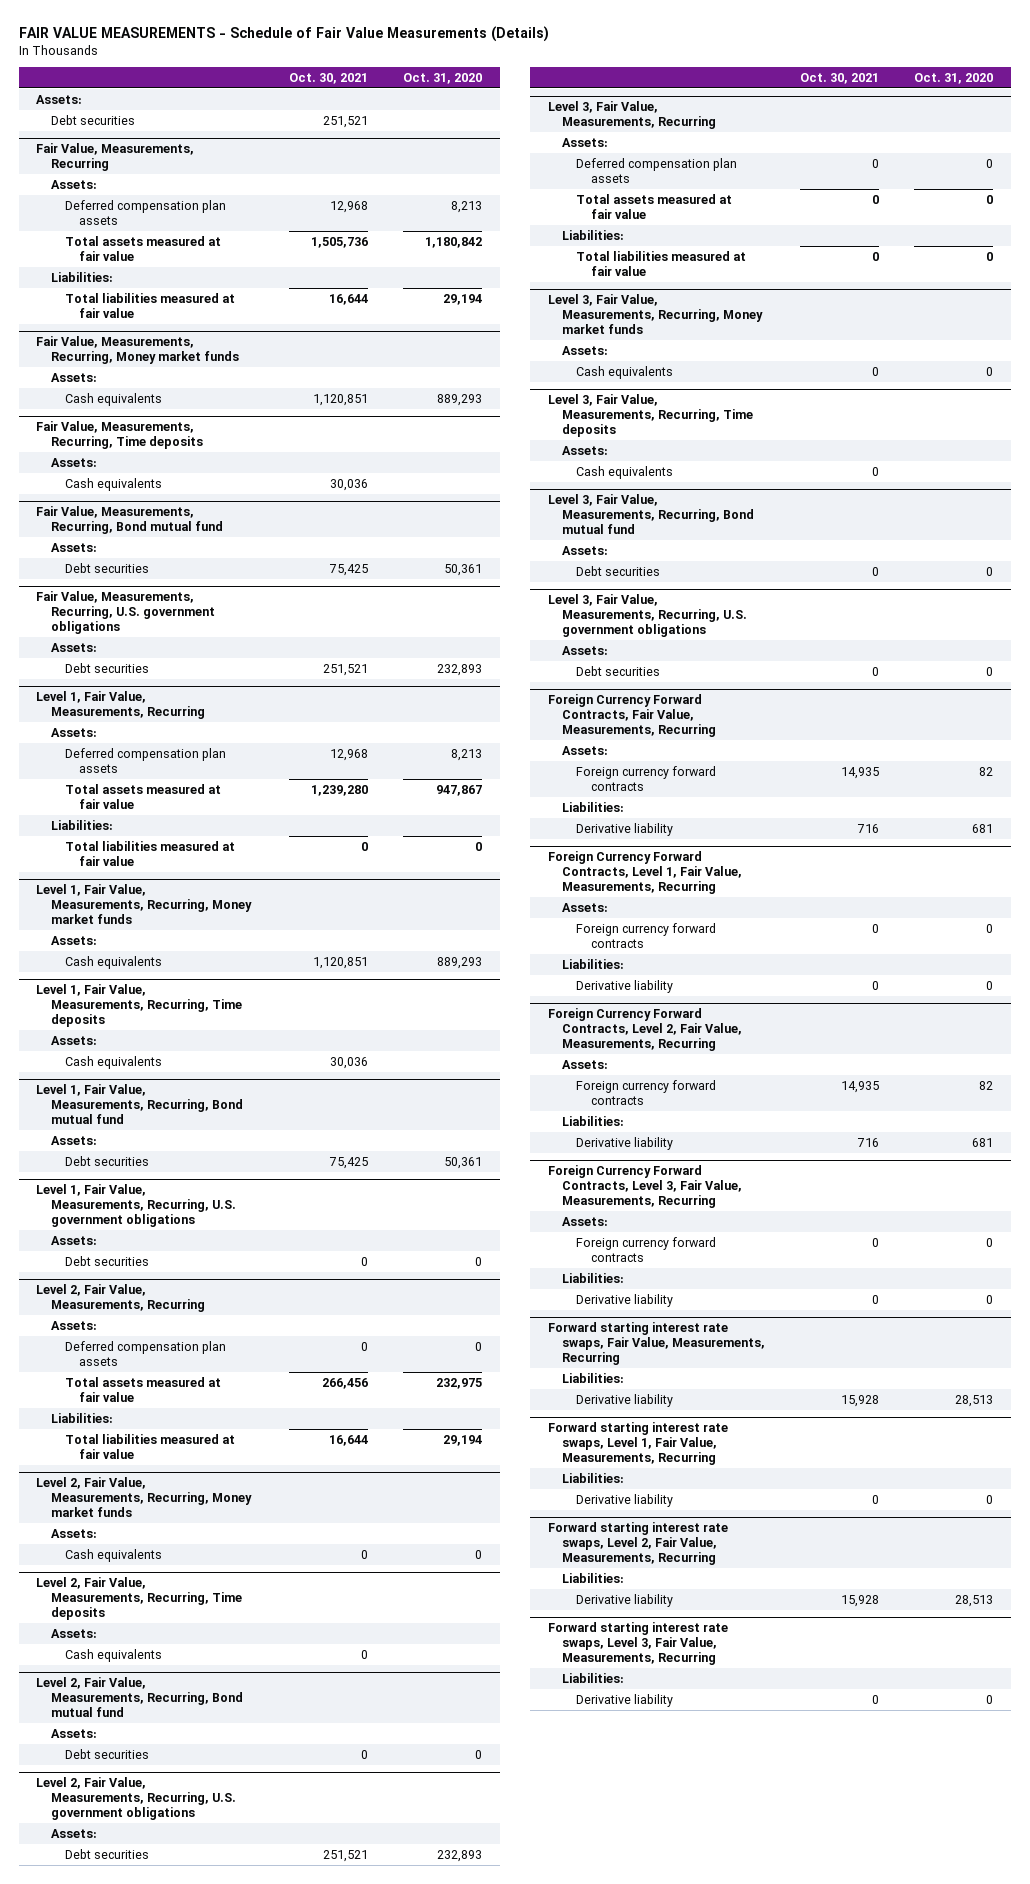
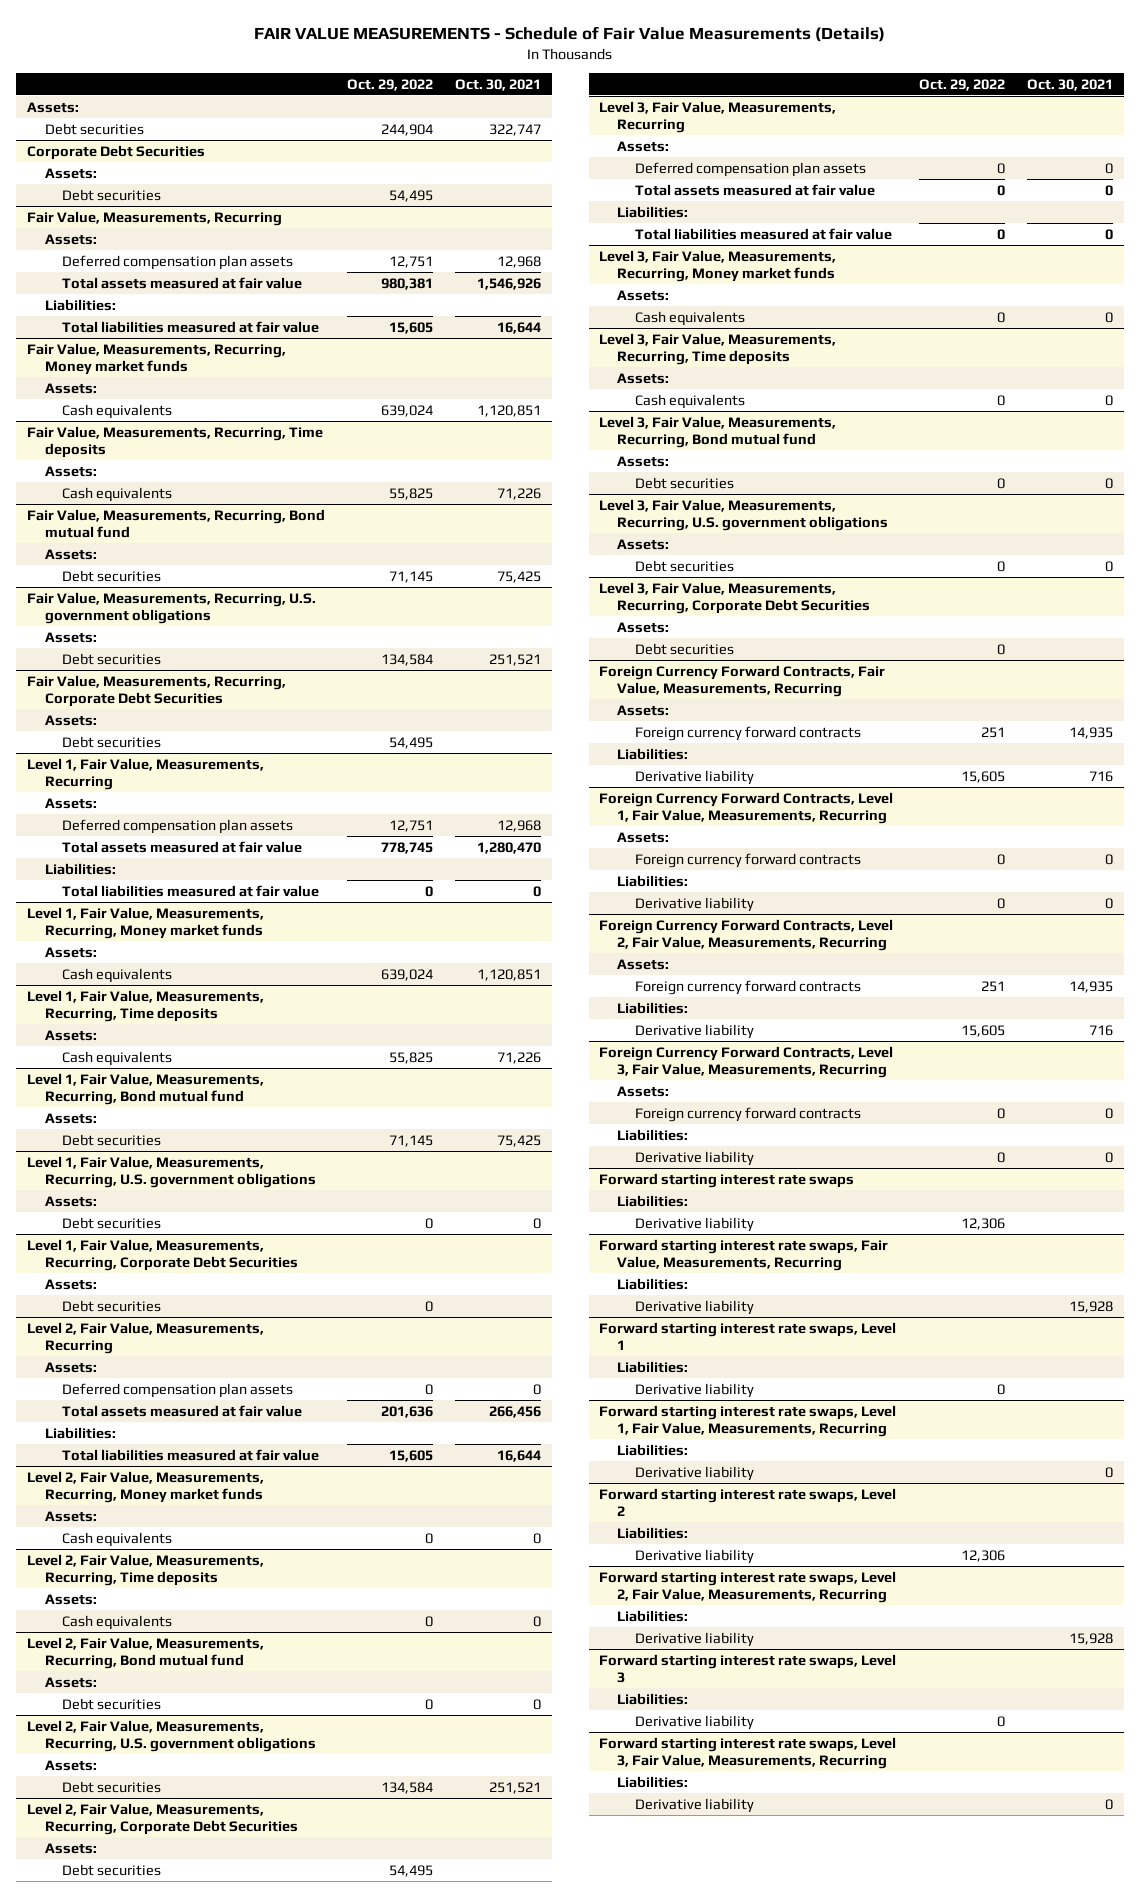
[403,72,483,84] Oct. 31, 2020 -> none
none -> [346,78,433,91] Oct. 29, 2022
[322,115,368,128] 251,521 -> [488,123,541,136] 322,747
none -> [26,144,205,160] Corporate Debt Securities
none -> [44,167,97,179] Assets:
none -> [62,188,162,201] Debt securities
[310,236,368,248] 1,505,736 -> [476,277,541,290] 1,546,926
[329,478,368,491] 30,036 -> [496,487,541,500] 71,226
none -> [26,674,286,708] Fair Value, Measurements, Recurring, Corporate Debt Securities
none -> [44,714,97,726] Assets:
none -> [62,735,162,748] Debt securities
[310,784,368,796] 1,239,280 -> [476,841,541,854] 1,280,470
[329,1056,368,1069] 30,036 -> [496,1051,541,1064] 71,226
none -> [26,1238,298,1272] Level 1, Fair Value, Measurements, Recurring, Corporate Debt Securities
none -> [44,1278,97,1290] Assets:
none -> [62,1299,162,1312] Debt securities
none -> [26,1802,298,1836] Level 2, Fair Value, Measurements, Recurring, Corporate Debt Securities
none -> [44,1842,97,1854] Assets:
none -> [62,1863,162,1876] Debt securities
none -> [599,581,871,615] Level 3, Fair Value, Measurements, Recurring, Corporate Debt Securities
none -> [617,621,670,633] Assets:
none -> [635,642,735,655] Debt securities
none -> [599,1172,855,1188] Forward starting interest rate swaps
none -> [617,1194,689,1207] Liabilities:
none -> [635,1216,755,1232] Derivative liability
none -> [599,1321,897,1351] Forward starting interest rate swaps, Level 1
none -> [617,1360,689,1373] Liabilities:
none -> [635,1382,755,1398] Derivative liability
none -> [599,1487,897,1517] Forward starting interest rate swaps, Level 2
none -> [617,1526,689,1539] Liabilities:
none -> [635,1548,755,1564] Derivative liability
none -> [599,1653,897,1684] Forward starting interest rate swaps, Level 3
none -> [617,1692,689,1705] Liabilities:
none -> [635,1714,755,1730] Derivative liability

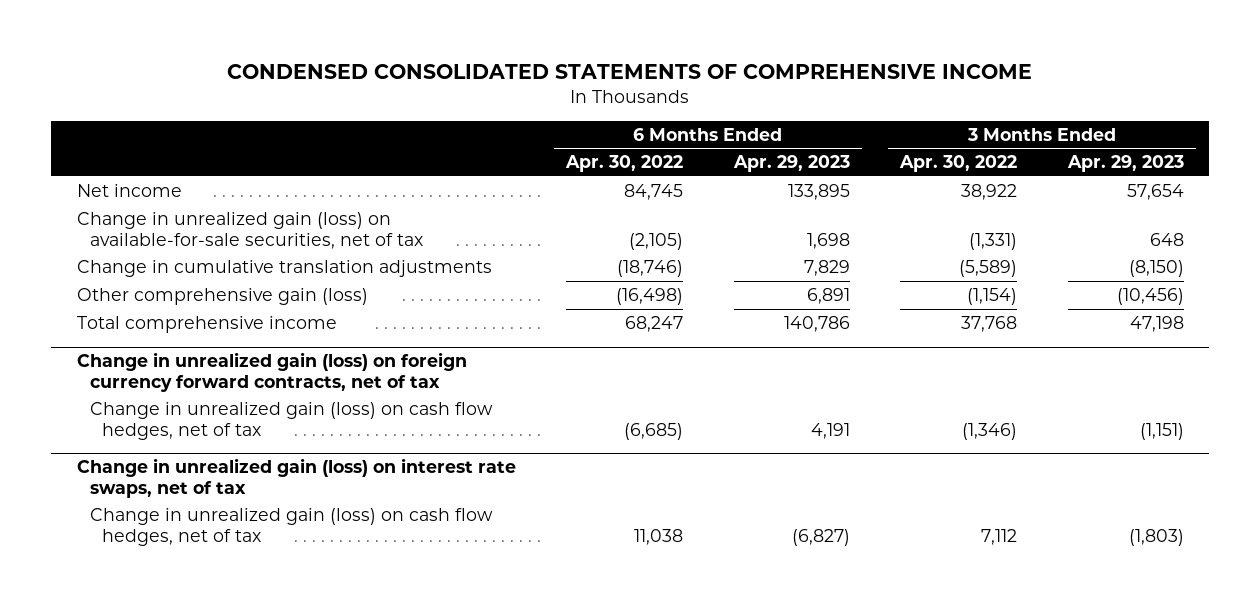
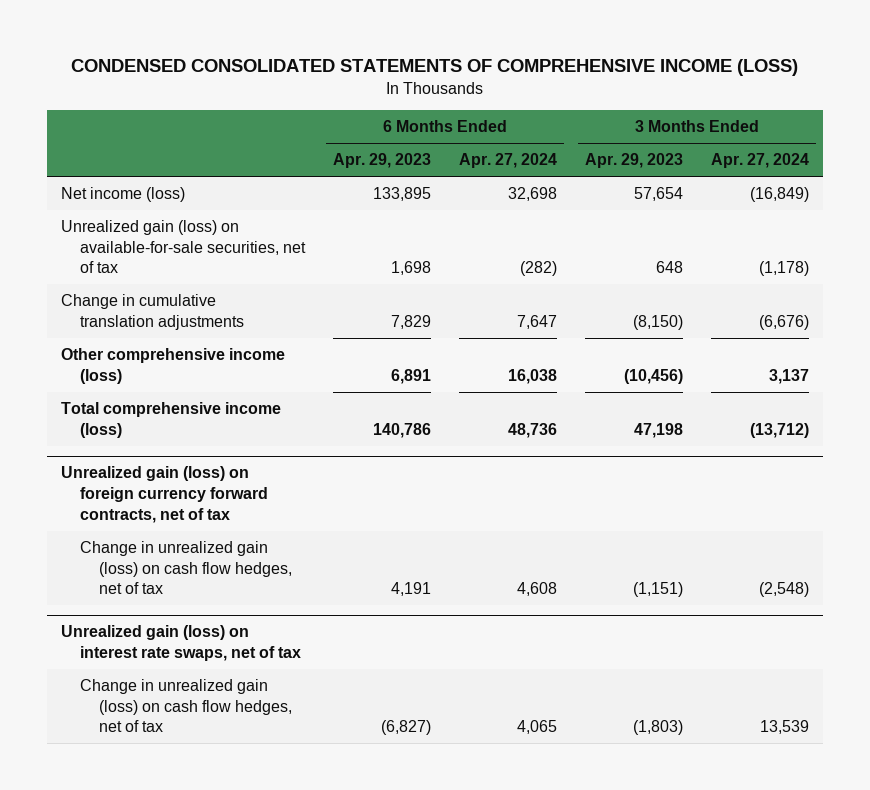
[227,63,1033,79] CONDENSED CONSOLIDATED STATEMENTS OF COMPREHENSIVE INCOME -> [71,59,799,77] CONDENSED CONSOLIDATED STATEMENTS OF COMPREHENSIVE INCOME (LOSS)
[565,155,684,173] Apr. 30, 2022 -> none
[899,155,1018,173] Apr. 30, 2022 -> none
none -> [459,153,558,169] Apr. 27, 2024
none -> [711,153,810,169] Apr. 27, 2024
[76,183,182,197] Net income -> [61,187,186,203] Net income (loss)
[76,211,423,249] Change in unrealized gain (loss) on available-for-sale securities, net of tax -> [61,220,306,274] Unrealized gain (loss) on available-for-sale securities, net of tax
[76,287,368,305] Other comprehensive gain (loss) -> [61,348,286,384] Other comprehensive income (loss)
[76,315,337,333] Total comprehensive income -> [61,402,282,438] Total comprehensive income (loss)
[76,352,467,392] Change in unrealized gain (loss) on foreign currency forward contracts, net of tax -> [61,466,268,523] Unrealized gain (loss) on foreign currency forward contracts, net of tax
[76,458,516,498] Change in unrealized gain (loss) on interest rate swaps, net of tax -> [61,625,301,662] Unrealized gain (loss) on interest rate swaps, net of tax

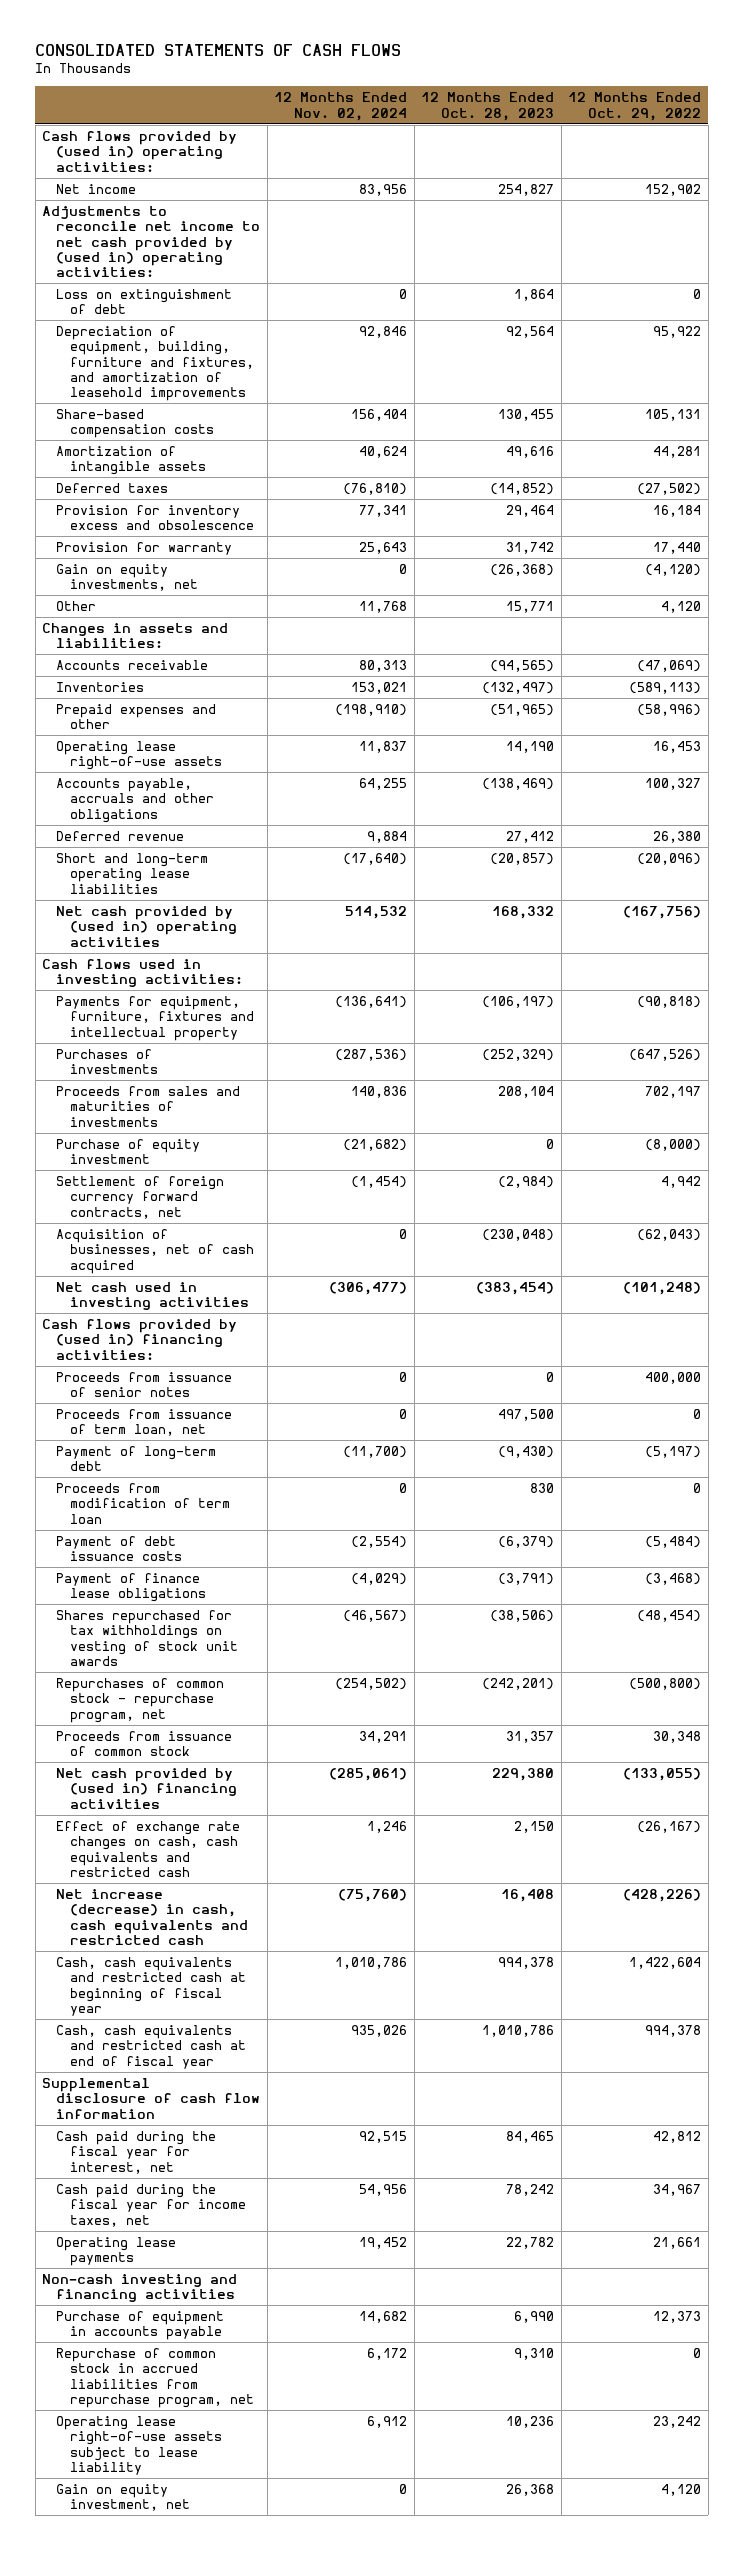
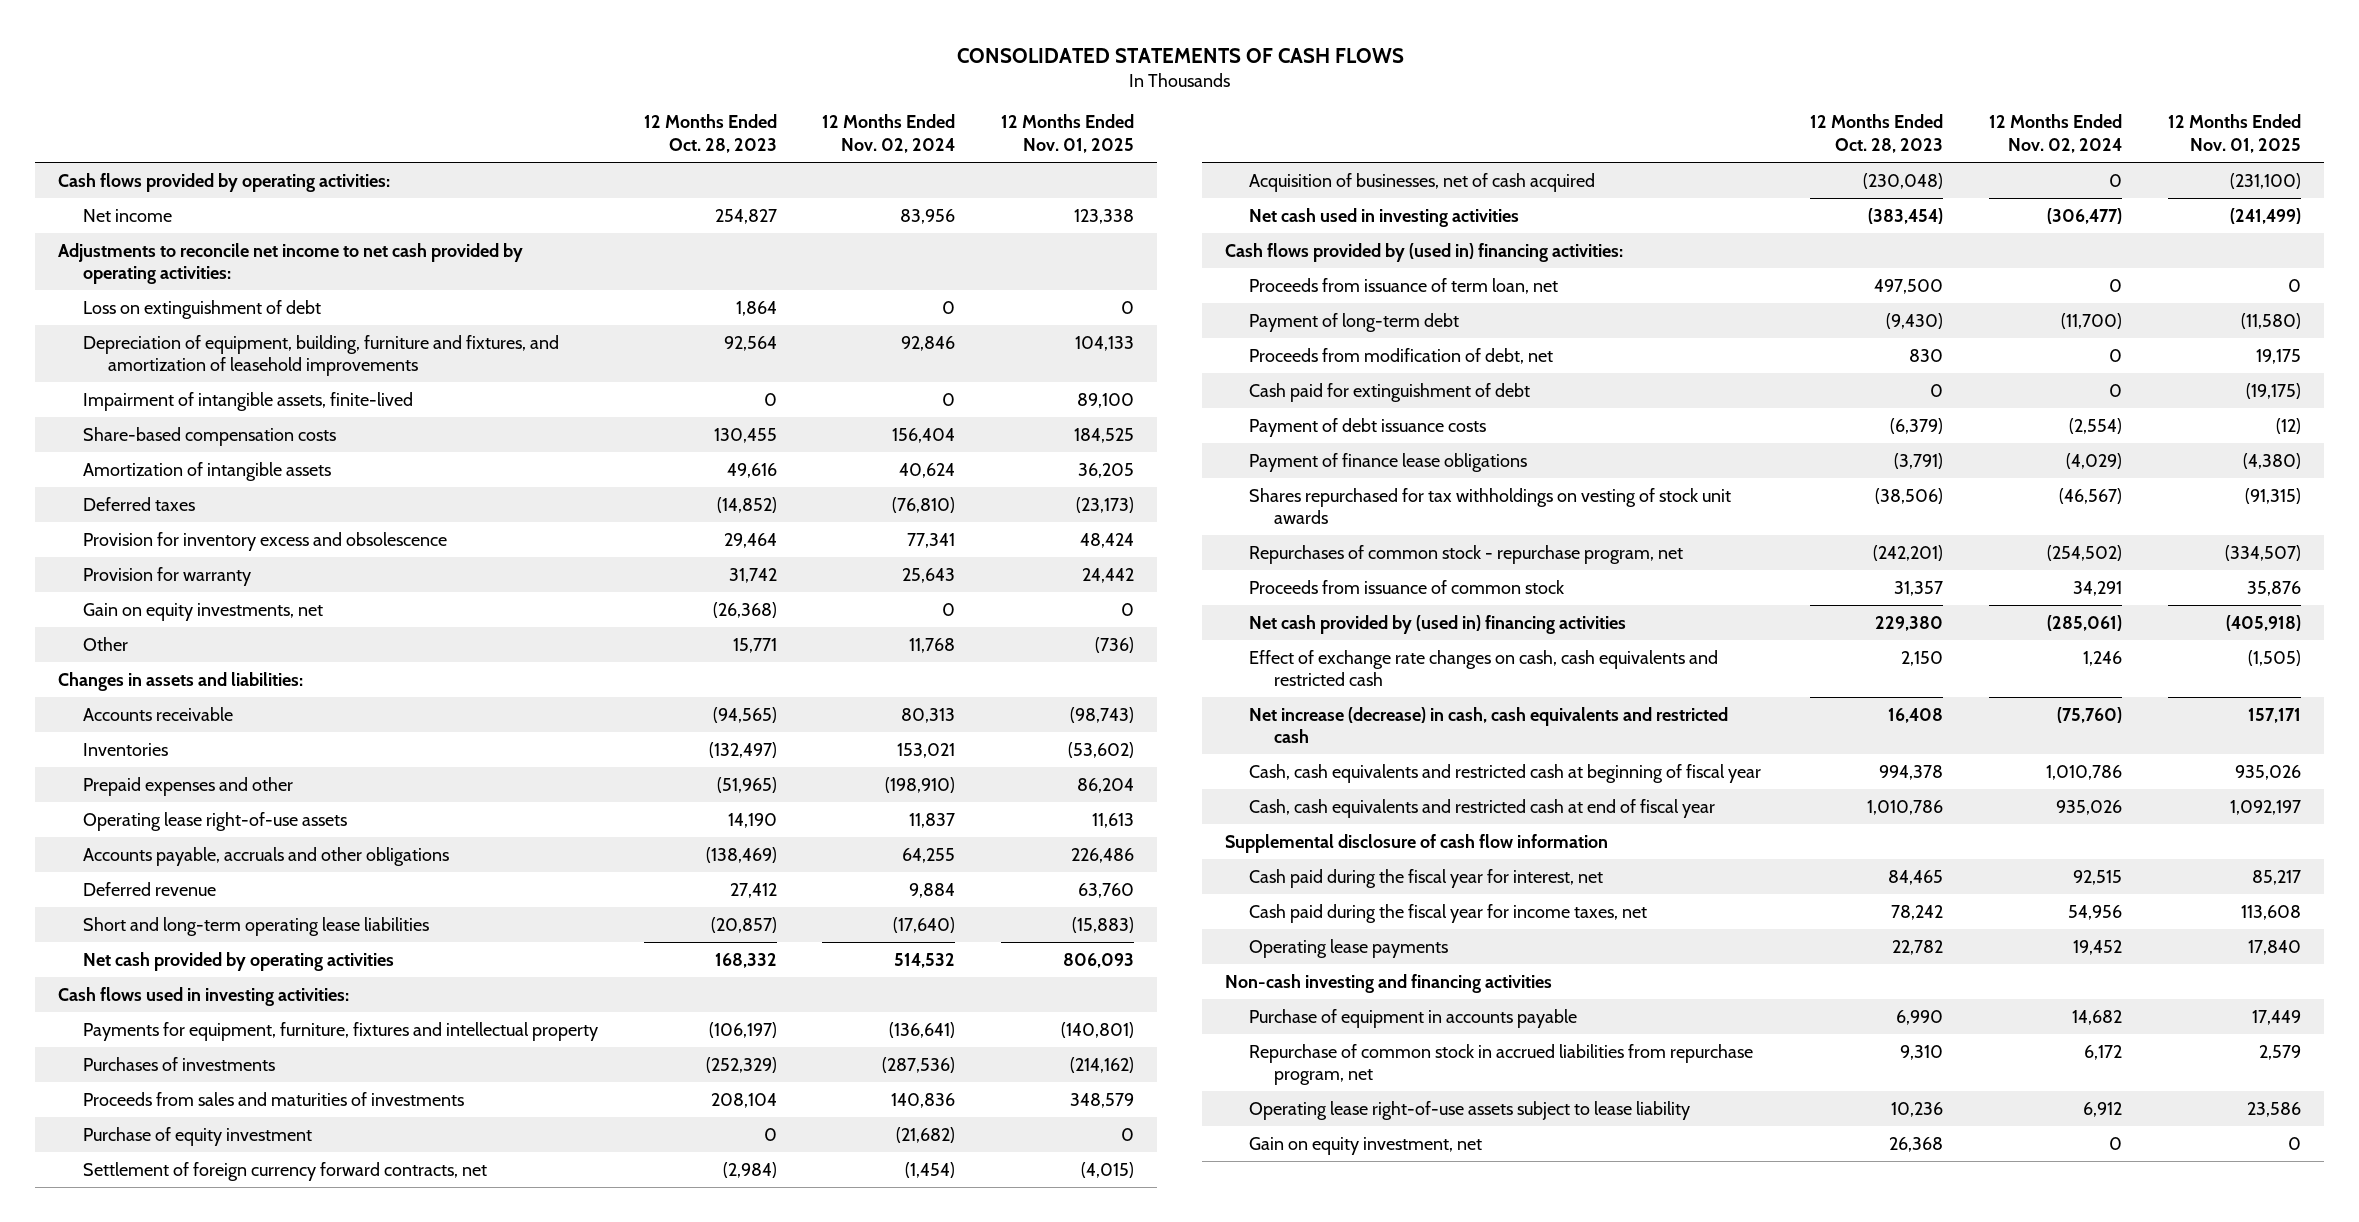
[568,92,702,121] 12 Months Ended Oct. 29, 2022 -> none
none -> [1001,114,1135,154] 12 Months Ended Nov. 01, 2025
[42,131,238,172] Cash flows provided by (used in) operating activities: -> [58,172,391,192] Cash flows provided by operating activities:
[42,206,261,278] Adjustments to reconcile net income to net cash provided by (used in) operating activities: -> [58,242,524,285] Adjustments to reconcile net income to net cash provided by operating activities:
none -> [82,391,413,411] Impairment of intangible assets, finite-lived
[56,906,237,947] Net cash provided by (used in) operating activities -> [82,951,394,971] Net cash provided by operating activities
[56,1372,233,1398] Proceeds from issuance of senior notes -> none
[56,1483,230,1524] Proceeds from modification of term loan -> [1249,347,1554,364] Proceeds from modification of debt, net
none -> [1249,382,1531,402] Cash paid for extinguishment of debt

